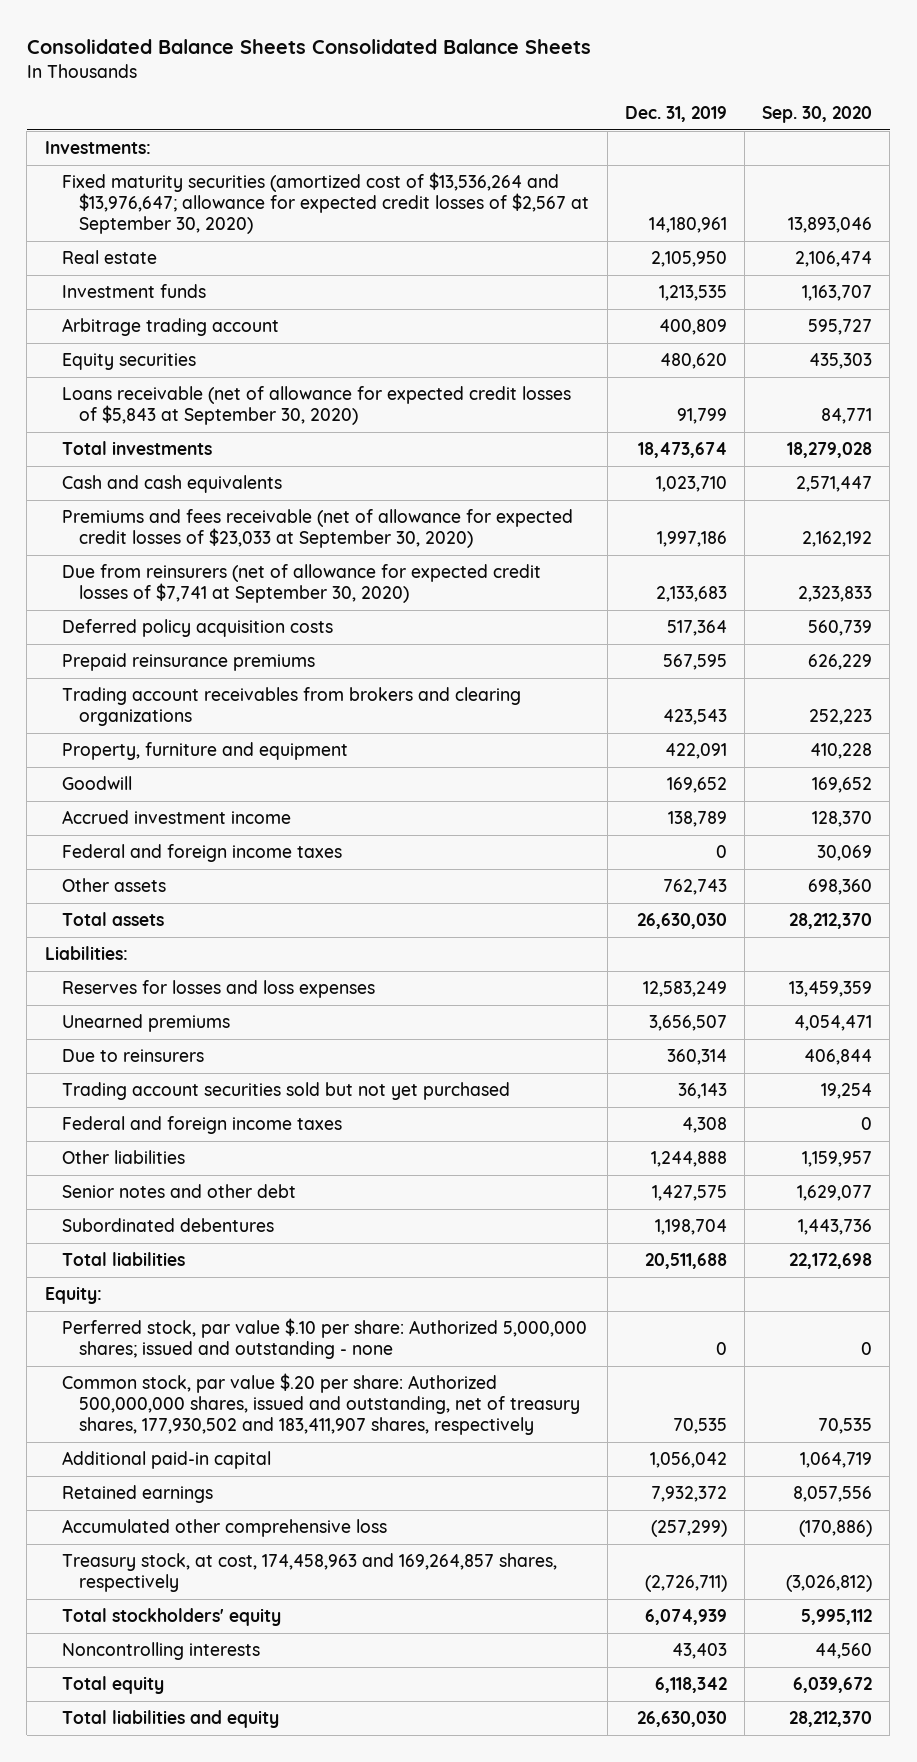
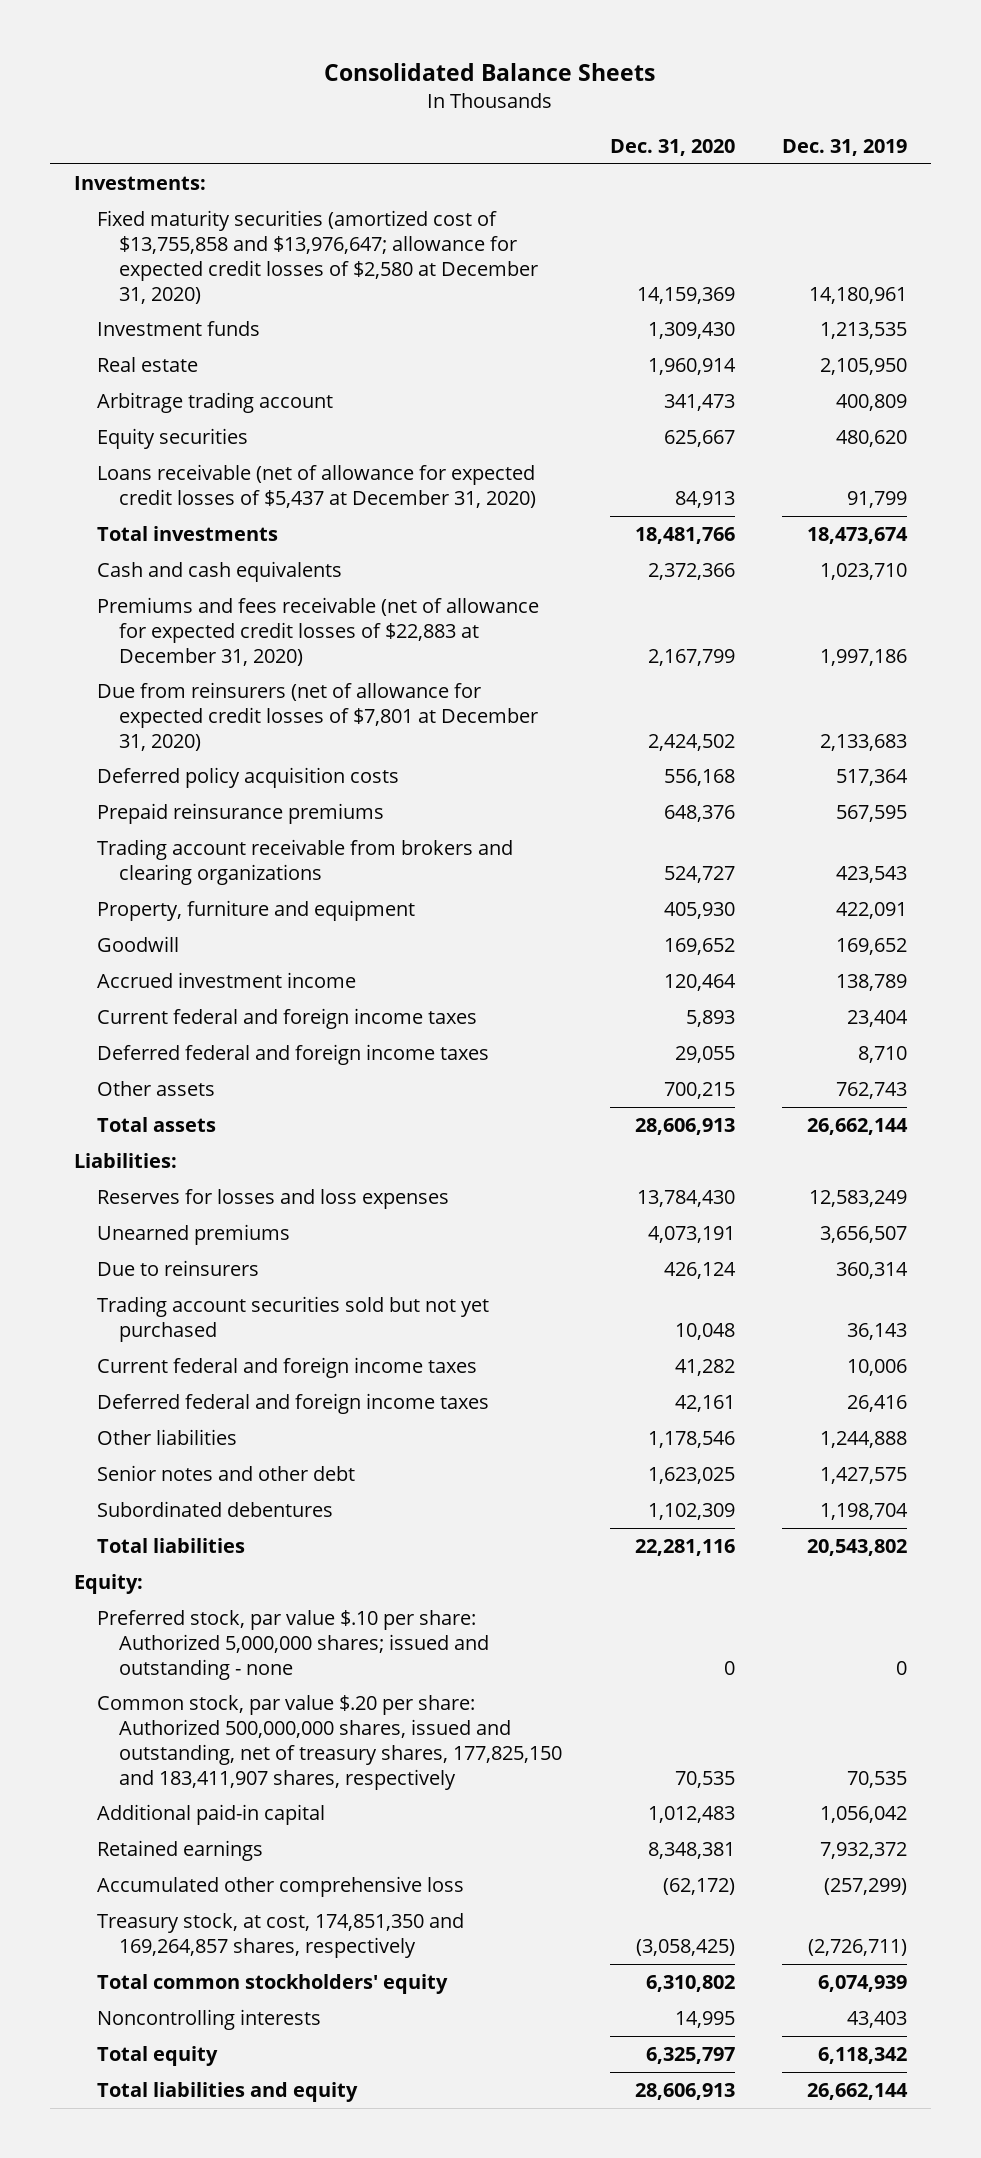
[26,39,591,55] Consolidated Balance Sheets Consolidated Balance Sheets -> [324,62,656,81] Consolidated Balance Sheets
[762,105,873,123] Sep. 30, 2020 -> none
none -> [609,138,735,156] Dec. 31, 2020
[61,172,590,235] Fixed maturity securities (amortized cost of $13,536,264 and $13,976,647; allowance for expected credit losses of $2,567 at September 30, 2020) -> [96,209,539,304] Fixed maturity securities (amortized cost of $13,755,858 and $13,976,647; allowance for expected credit losses of $2,580 at December 31, 2020)
[61,250,157,265] Real estate -> [96,356,198,372] Real estate
[61,386,571,426] Loans receivable (net of allowance for expected credit losses of $5,843 at September 30, 2020) -> [96,463,537,508] Loans receivable (net of allowance for expected credit losses of $5,437 at December 31, 2020)
[61,509,573,549] Premiums and fees receivable (net of allowance for expected credit losses of $23,033 at September 30, 2020) -> [96,596,539,666] Premiums and fees receivable (net of allowance for expected credit losses of $22,883 at December 31, 2020)
[61,564,541,604] Due from reinsurers (net of allowance for expected credit losses of $7,741 at September 30, 2020) -> [96,681,539,751] Due from reinsurers (net of allowance for expected credit losses of $7,801 at December 31, 2020)
[61,687,521,727] Trading account receivables from brokers and clearing organizations -> [96,838,513,885] Trading account receivable from brokers and clearing organizations
none -> [96,1007,477,1029] Current federal and foreign income taxes
[61,844,342,863] Federal and foreign income taxes -> [96,1043,489,1065] Deferred federal and foreign income taxes
[715,845,727,859] 0 -> [858,1045,908,1063] 8,710
[636,913,727,930] 26,630,030 -> [807,1117,909,1135] 26,662,144
none -> [96,1356,477,1378] Current federal and foreign income taxes
[61,1116,342,1135] Federal and foreign income taxes -> [96,1392,489,1414] Deferred federal and foreign income taxes
[681,1117,727,1134] 4,308 -> [847,1394,908,1412] 26,416
[644,1253,727,1270] 20,511,688 -> [807,1538,908,1556] 20,543,802
[61,1318,587,1360] Perferred stock, par value $.10 per share: Authorized 5,000,000 shares; issued and outstanding - none -> [96,1609,490,1680] Preferred stock, par value $.10 per share: Authorized 5,000,000 shares; issued and outstanding - none
[61,1373,581,1436] Common stock, par value $.20 per share: Authorized 500,000,000 shares, issued and outstanding, net of treasury shares, 177,930,502 and 183,411,907 shares, respectively -> [96,1694,563,1790] Common stock, par value $.20 per share: Authorized 500,000,000 shares, issued and outstanding, net of treasury shares, 177,825,150 and 183,411,907 shares, respectively
[61,1553,557,1593] Treasury stock, at cost, 174,458,963 and 169,264,857 shares, respectively -> [96,1912,464,1958] Treasury stock, at cost, 174,851,350 and 169,264,857 shares, respectively
[61,1608,281,1627] Total stockholders' equity -> [96,1973,448,1994] Total common stockholders' equity
[636,1711,727,1728] 26,630,030 -> [807,2082,909,2100] 26,662,144

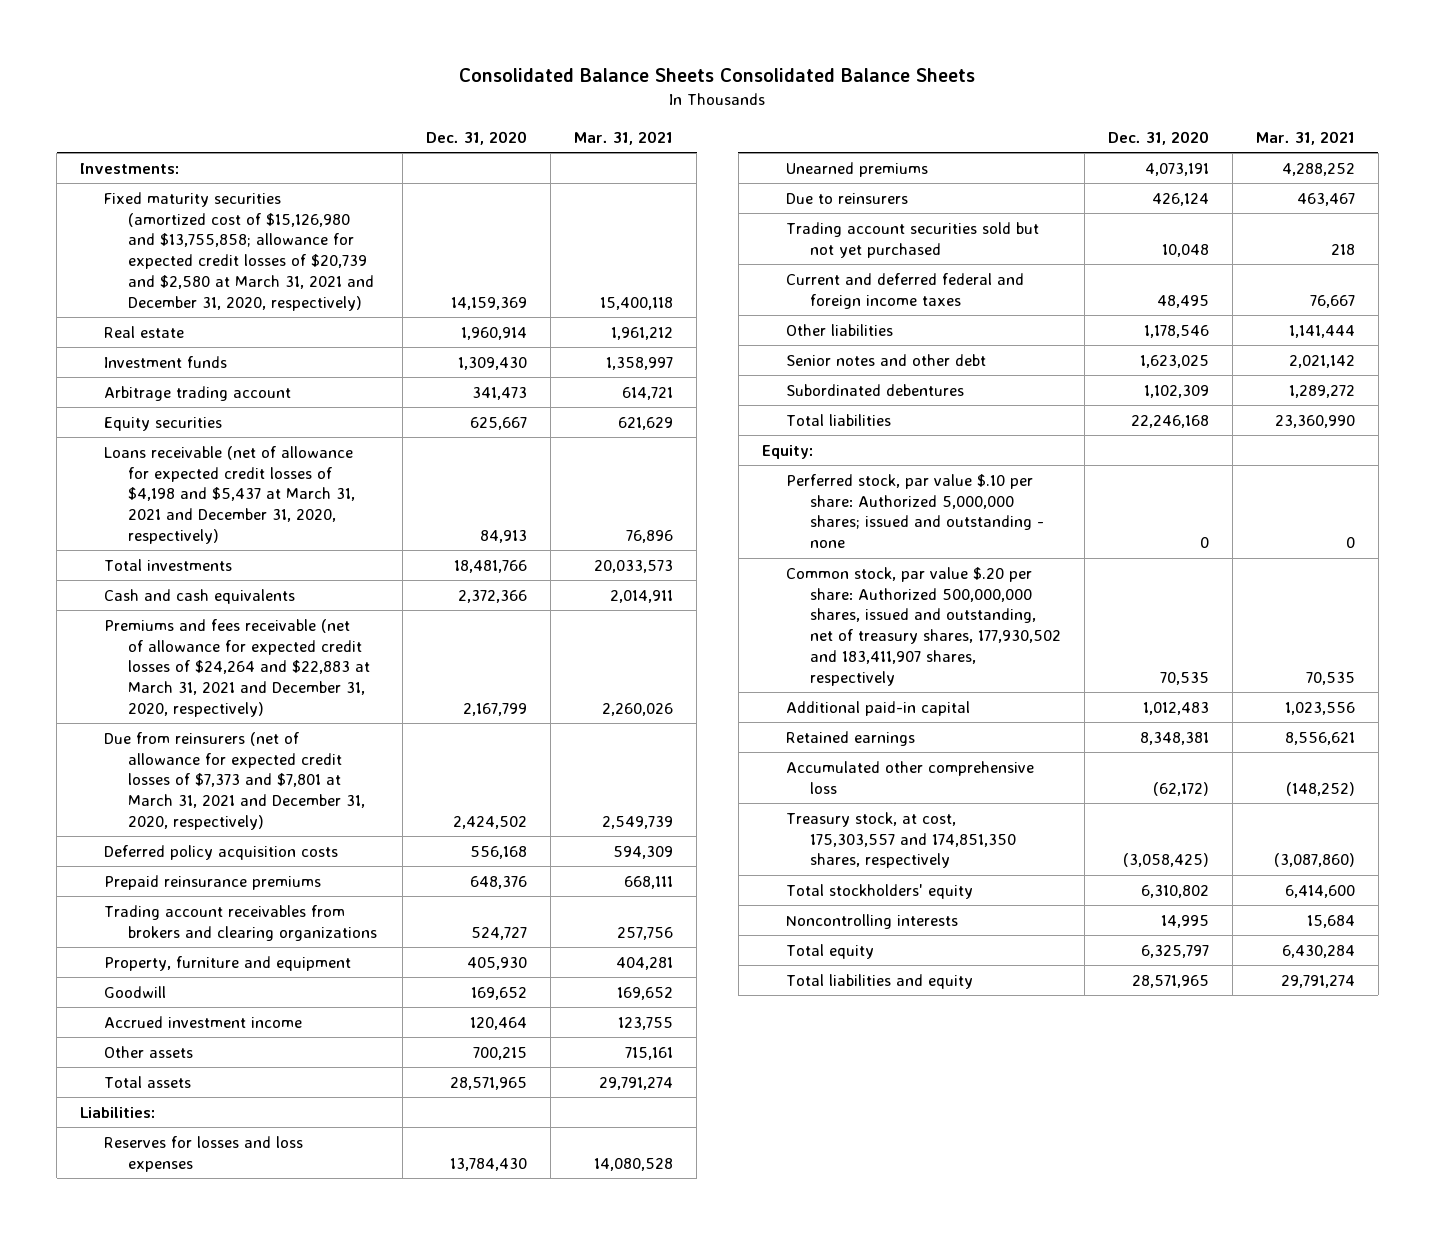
[324,62,656,81] Consolidated Balance Sheets -> [459,68,976,83] Consolidated Balance Sheets Consolidated Balance Sheets
[782,138,908,156] Dec. 31, 2019 -> none
none -> [574,130,674,145] Mar. 31, 2021
[96,209,539,304] Fixed maturity securities (amortized cost of $13,755,858 and $13,976,647; allowance for expected credit losses of $2,580 at December 31, 2020) -> [104,191,375,311] Fixed maturity securities (amortized cost of $15,126,980 and $13,755,858; allowance for expected credit losses of $20,739 and $2,580 at March 31, 2021 and December 31, 2020, respectively)
[96,320,260,336] Investment funds -> [104,355,228,368] Investment funds
[96,463,537,508] Loans receivable (net of allowance for expected credit losses of $5,437 at December 31, 2020) -> [104,445,356,544] Loans receivable (net of allowance for expected credit losses of $4,198 and $5,437 at March 31, 2021 and December 31, 2020, respectively)
[96,596,539,666] Premiums and fees receivable (net of allowance for expected credit losses of $22,883 at December 31, 2020) -> [104,618,371,717] Premiums and fees receivable (net of allowance for expected credit losses of $24,264 and $22,883 at March 31, 2021 and December 31, 2020, respectively)
[96,681,539,751] Due from reinsurers (net of allowance for expected credit losses of $7,801 at December 31, 2020) -> [104,731,366,830] Due from reinsurers (net of allowance for expected credit losses of $7,373 and $7,801 at March 31, 2021 and December 31, 2020, respectively)
[96,838,513,885] Trading account receivable from brokers and clearing organizations -> [104,904,378,941] Trading account receivables from brokers and clearing organizations
[96,1007,477,1029] Current federal and foreign income taxes -> none
[96,1043,489,1065] Deferred federal and foreign income taxes -> none
[634,1117,735,1135] 28,606,913 -> [450,1076,528,1090] 28,571,965
[96,1356,477,1378] Current federal and foreign income taxes -> none
[96,1392,489,1414] Deferred federal and foreign income taxes -> [785,272,1024,309] Current and deferred federal and foreign income taxes
[674,1394,735,1412] 42,161 -> [1157,294,1210,308] 48,495
[634,1538,735,1556] 22,281,116 -> [1131,414,1210,428] 22,246,168
[96,1609,490,1680] Preferred stock, par value $.10 per share: Authorized 5,000,000 shares; issued and outstanding - none -> [785,473,1045,549] Perferred stock, par value $.10 per share: Authorized 5,000,000 shares; issued and outstanding - none
[96,1694,563,1790] Common stock, par value $.20 per share: Authorized 500,000,000 shares, issued and outstanding, net of treasury shares, 177,825,150 and 183,411,907 shares, respectively -> [785,566,1062,686] Common stock, par value $.20 per share: Authorized 500,000,000 shares, issued and outstanding, net of treasury shares, 177,930,502 and 183,411,907 shares, respectively
[96,1912,464,1958] Treasury stock, at cost, 174,851,350 and 169,264,857 shares, respectively -> [785,811,1017,869] Treasury stock, at cost, 175,303,557 and 174,851,350 shares, respectively
[96,1973,448,1994] Total common stockholders' equity -> [785,883,973,899] Total stockholders' equity
[634,2082,735,2100] 28,606,913 -> [1132,974,1210,988] 28,571,965

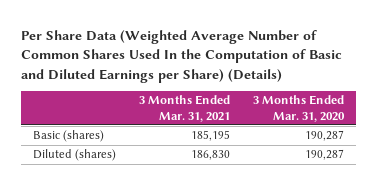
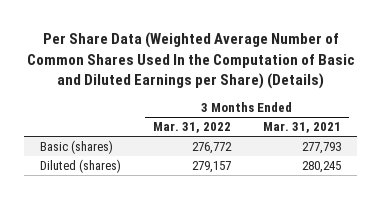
[253,95,346,122] 3 Months Ended Mar. 31, 2020 -> none
none -> [153,122,232,134] Mar. 31, 2022
[191,130,231,142] 185,195 -> [302,142,342,155] 277,793
[191,150,231,161] 186,830 -> [302,161,342,174] 280,245

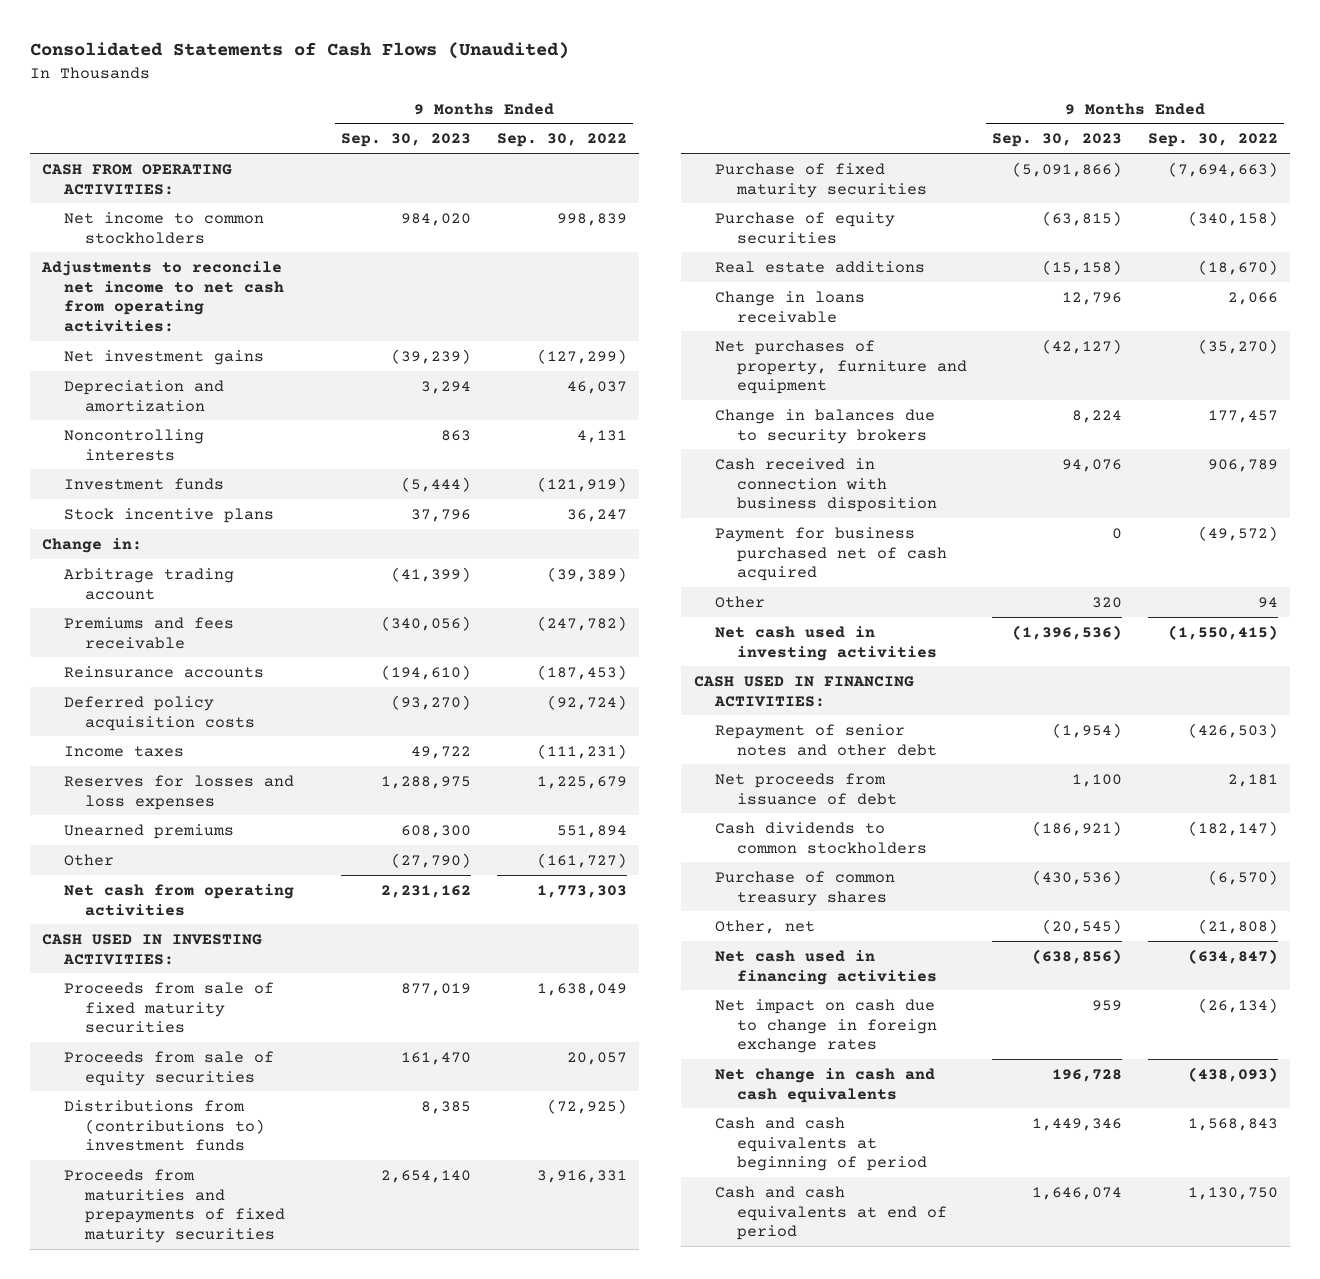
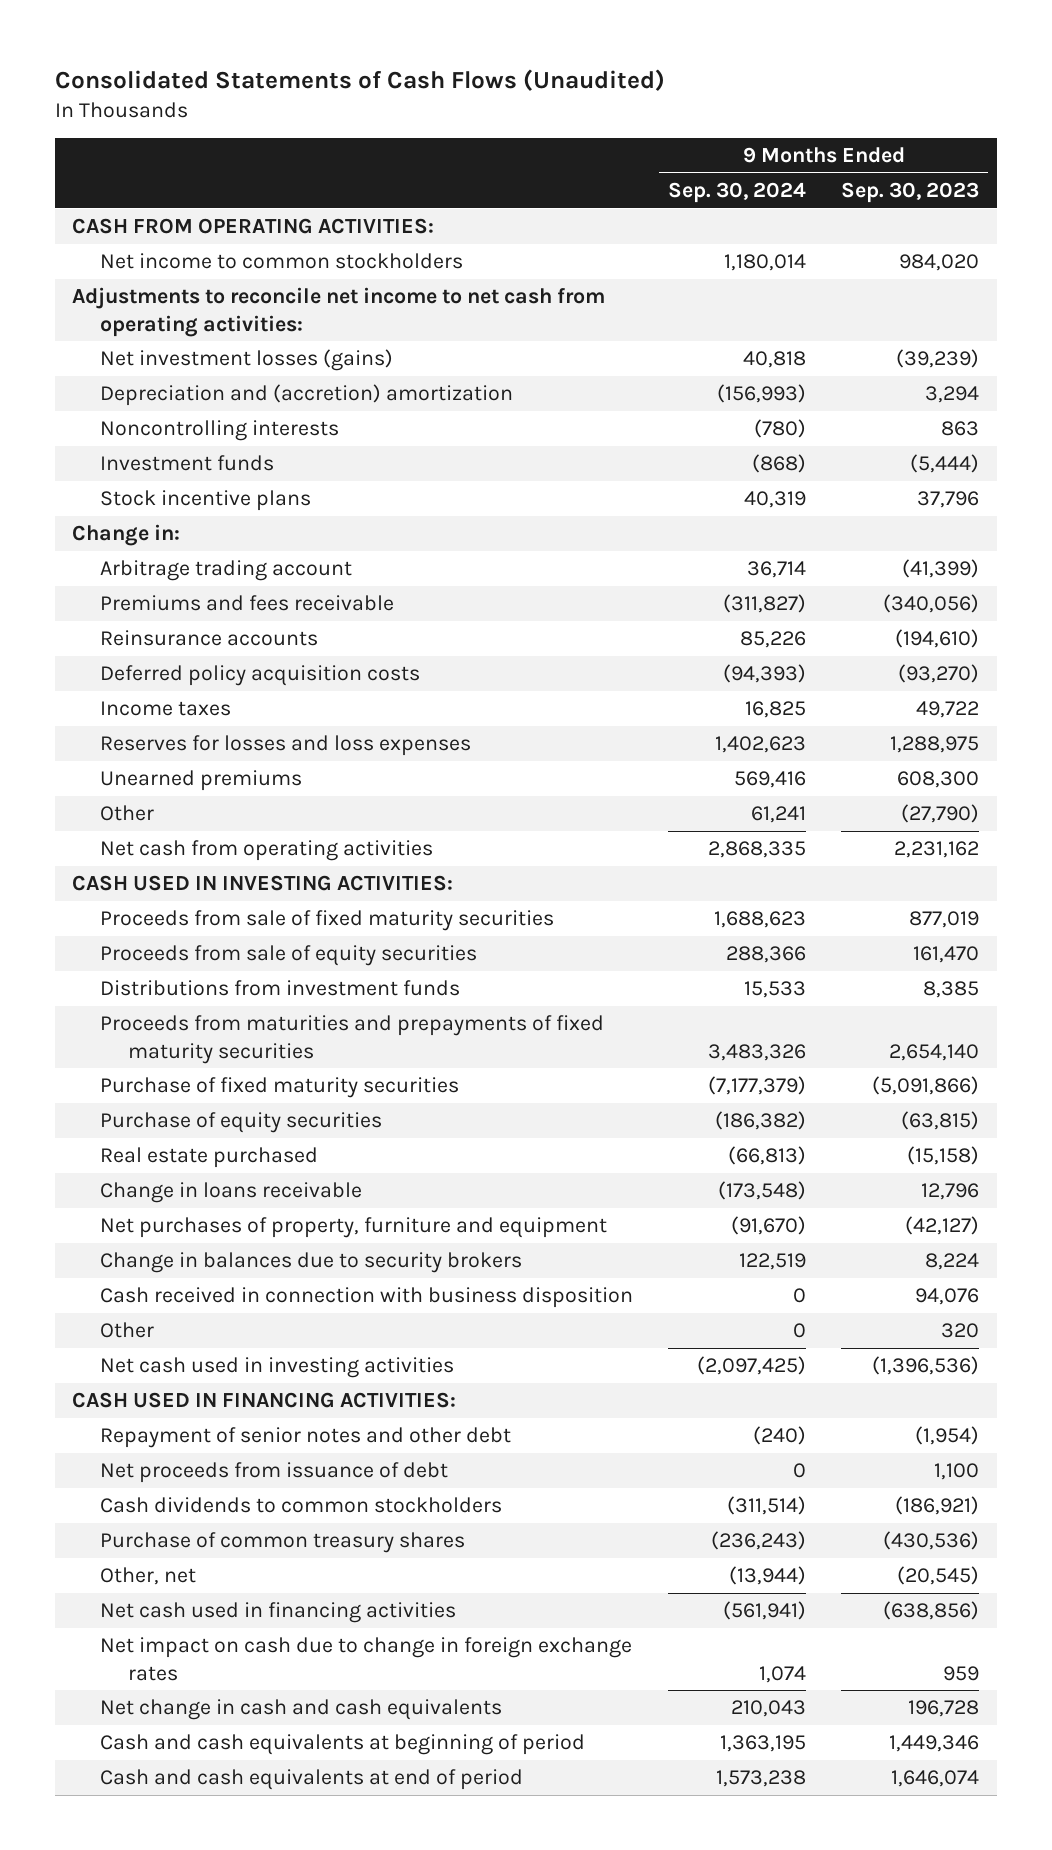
[496,133,627,148] Sep. 30, 2022 -> none
none -> [668,181,807,203] Sep. 30, 2024
[63,349,264,365] Net investment gains -> [100,349,394,372] Net investment losses (gains)
[63,379,224,412] Depreciation and amortization -> [100,384,514,407] Depreciation and (accretion) amortization
[63,1099,266,1152] Distributions from (contributions to) investment funds -> [100,980,461,997] Distributions from investment funds
[715,260,926,273] Real estate additions -> [100,1147,319,1169] Real estate purchased
[715,526,947,582] Payment for business purchased net of cash acquired -> none

